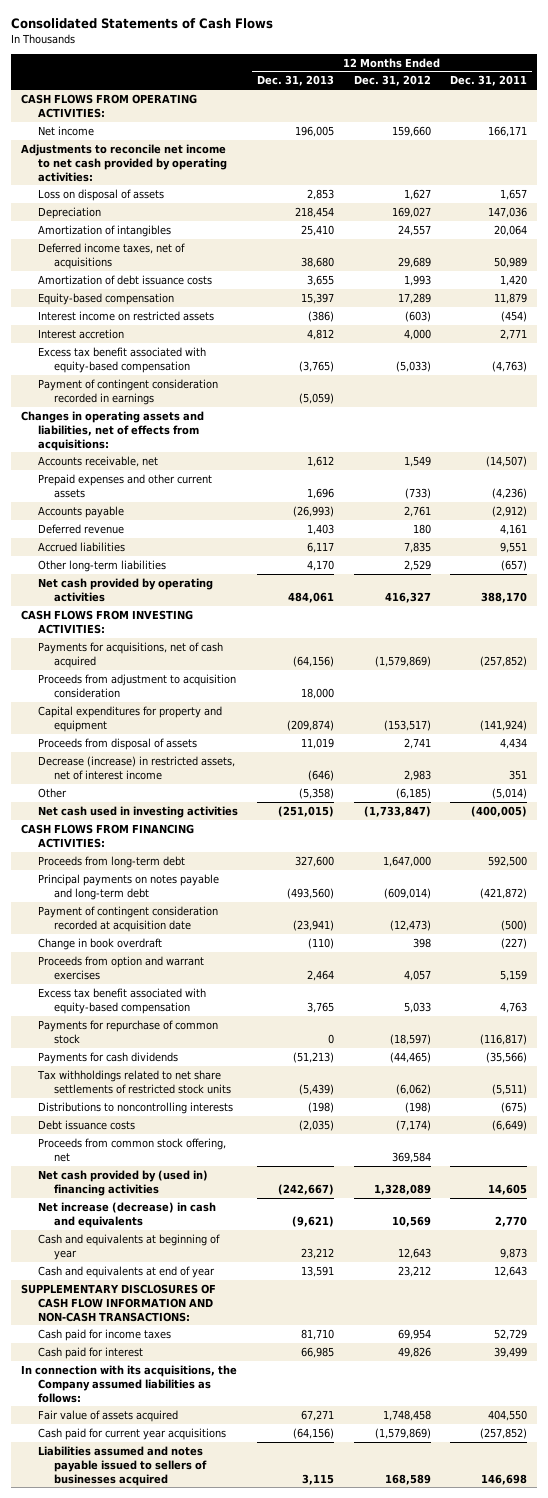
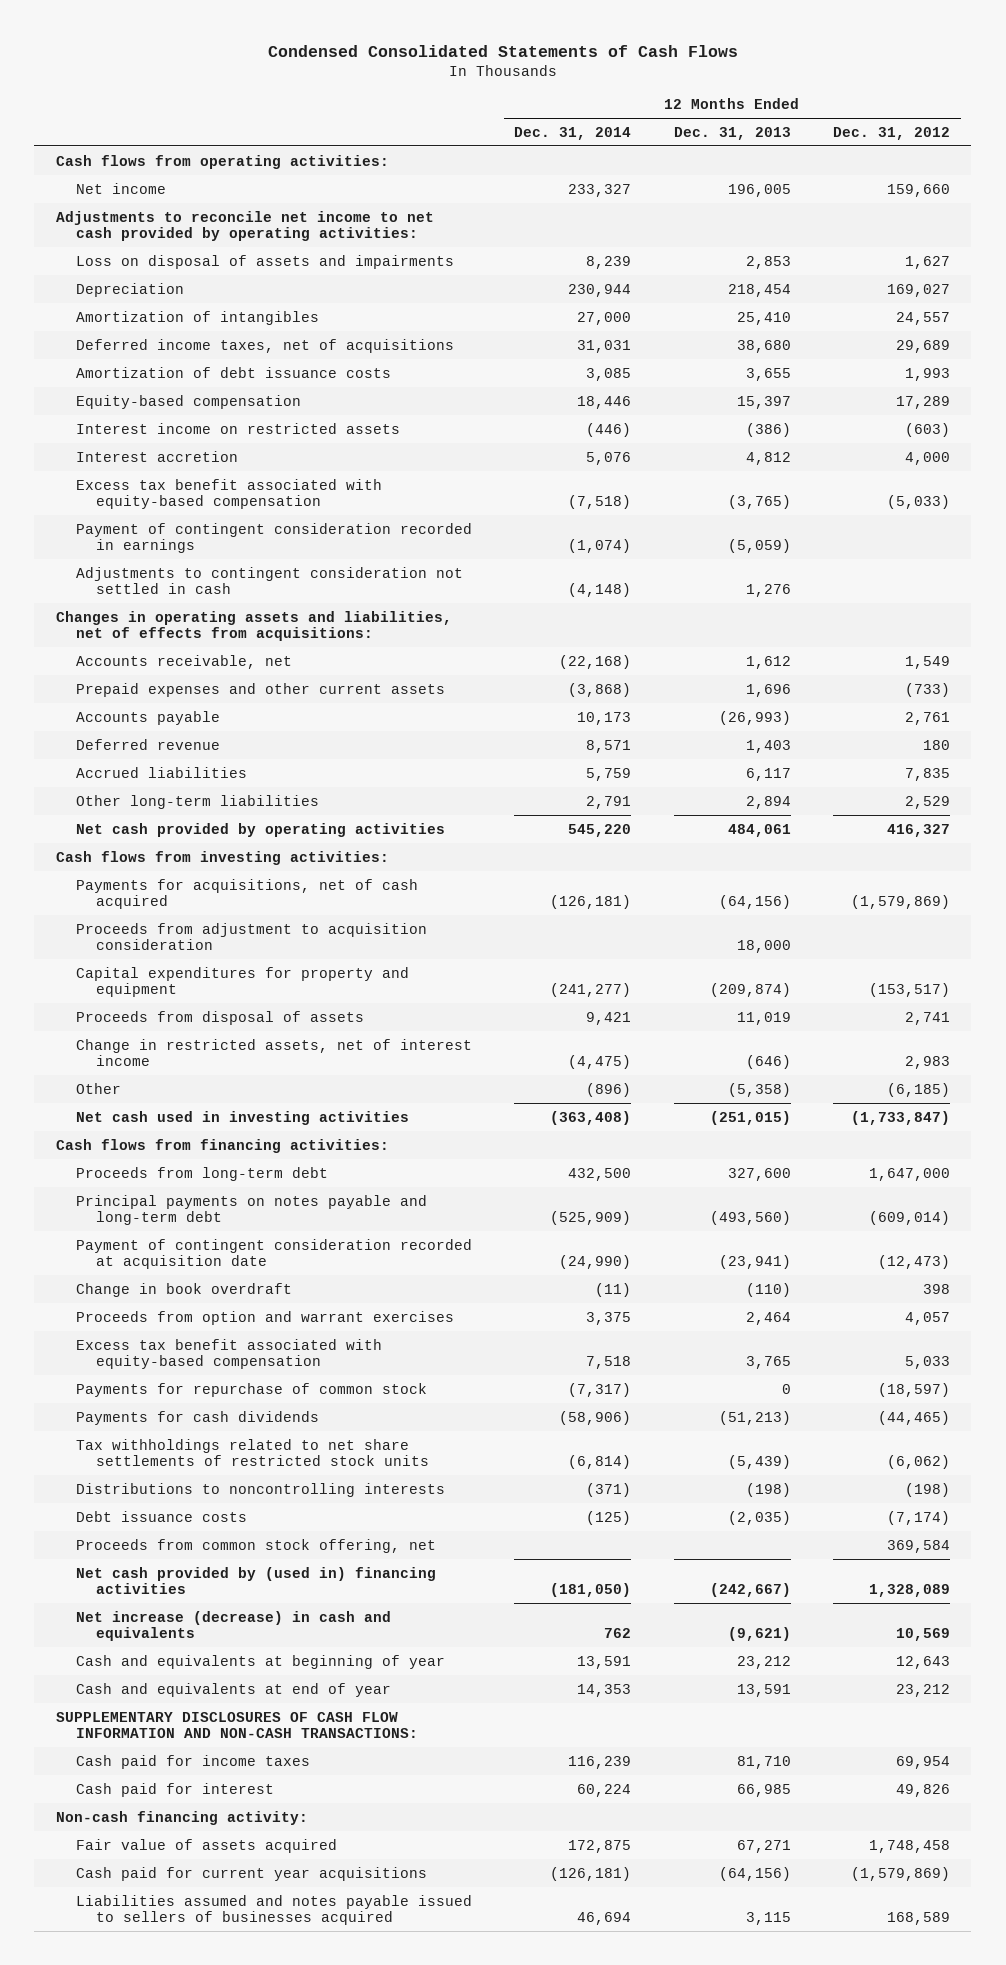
[11,18,274,30] Consolidated Statements of Cash Flows -> [267,44,738,57] Condensed Consolidated Statements of Cash Flows
[450,75,528,87] Dec. 31, 2011 -> none
none -> [514,126,632,140] Dec. 31, 2014
[20,93,197,118] CASH FLOWS FROM OPERATING ACTIVITIES: -> [55,154,389,169] Cash flows from operating activities:
[37,188,164,201] Loss on disposal of assets -> [75,254,454,269] Loss on disposal of assets and impairments
none -> [75,566,463,595] Adjustments to contingent consideration not settled in cash
[307,559,335,571] 4,170 -> [745,795,791,809] 2,894
[20,609,193,634] CASH FLOWS FROM INVESTING ACTIVITIES: -> [55,850,389,865] Cash flows from investing activities:
[37,755,235,780] Decrease (increase) in restricted assets, net of interest income -> [75,1038,472,1067] Change in restricted assets, net of interest income
[20,823,194,848] CASH FLOWS FROM FINANCING ACTIVITIES: -> [55,1138,389,1153] Cash flows from financing activities:
[20,1364,237,1403] In connection with its acquisitions, the Company assumed liabilities as follows: -> [55,1810,308,1825] Non-cash financing activity:

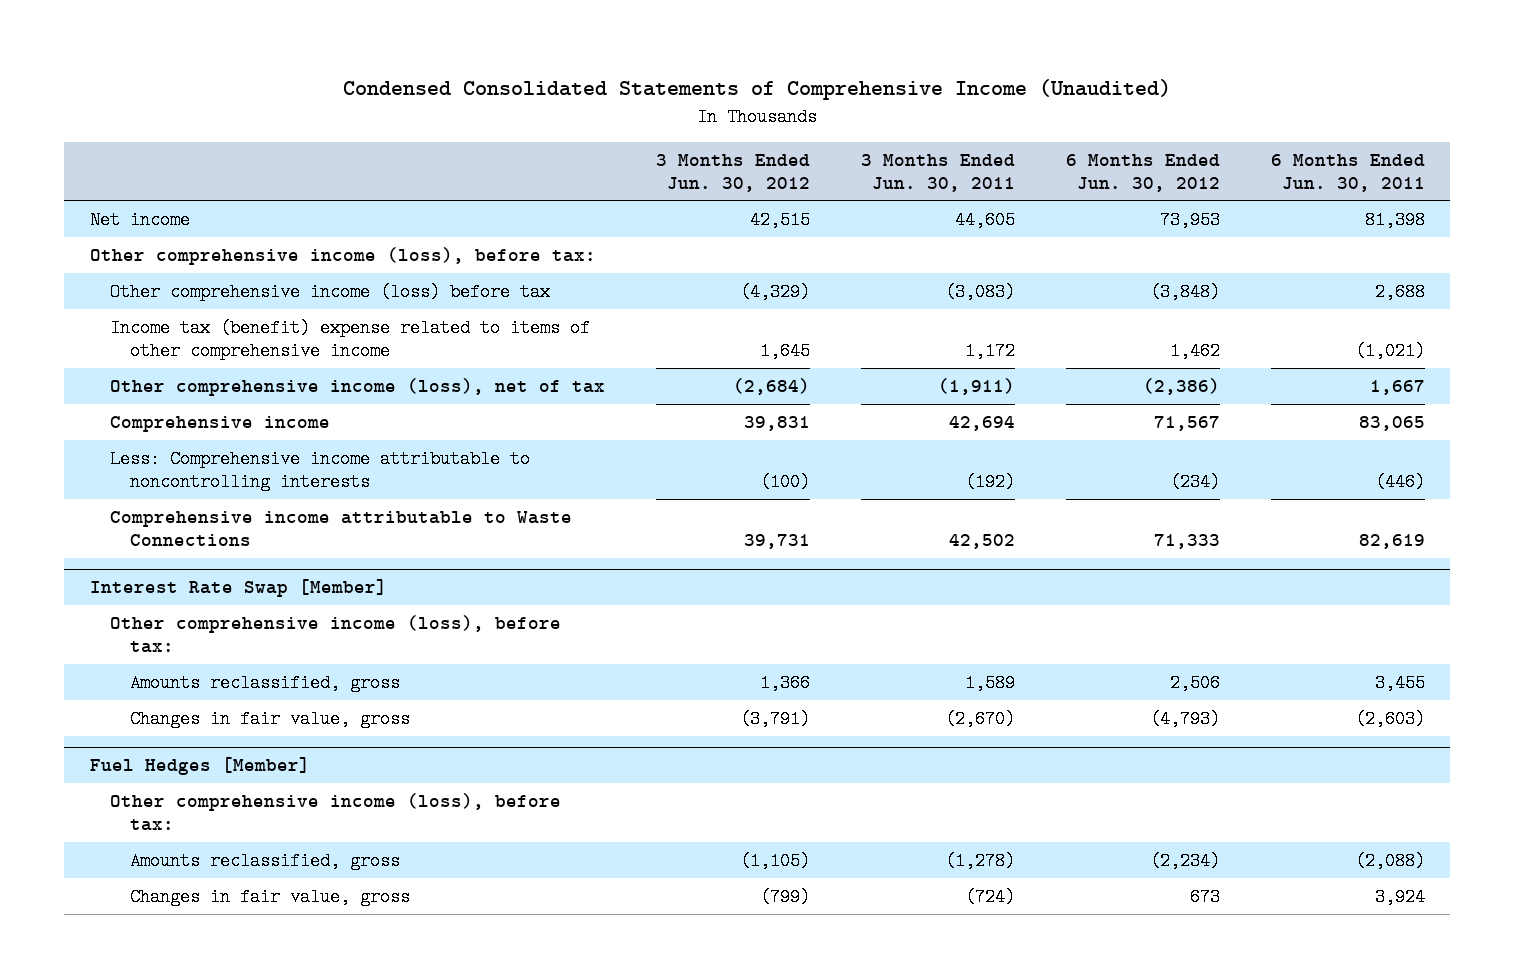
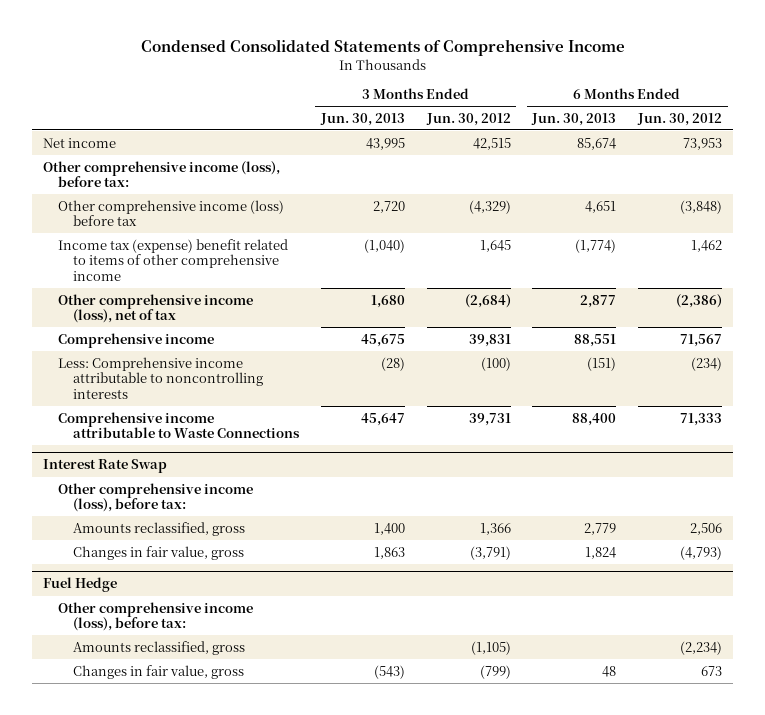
[343,79,1172,101] Condensed Consolidated Statements of Comprehensive Income (Unaudited) -> [140,39,625,57] Condensed Consolidated Statements of Comprehensive Income
[860,153,1015,192] 3 Months Ended Jun. 30, 2011 -> none
[1270,153,1425,192] 6 Months Ended Jun. 30, 2011 -> none
none -> [319,112,405,126] Jun. 30, 2013
none -> [531,112,617,126] Jun. 30, 2013
[109,318,590,360] Income tax (benefit) expense related to items of other comprehensive income -> [57,238,288,282] Income tax (expense) benefit related to items of other comprehensive income
[89,579,387,598] Interest Rate Swap [Member] -> [43,459,168,474] Interest Rate Swap
[89,757,310,776] Fuel Hedges [Member] -> none
none -> [43,577,118,593] Fuel Hedge

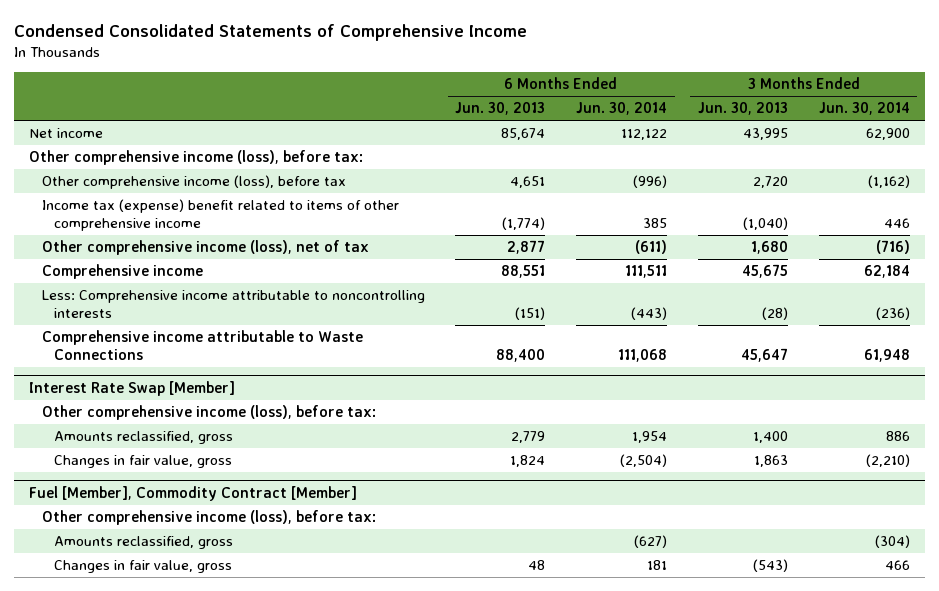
[425,112,511,126] Jun. 30, 2012 -> none
[637,112,723,126] Jun. 30, 2012 -> none
none -> [576,102,668,116] Jun. 30, 2014
none -> [818,102,910,116] Jun. 30, 2014
[57,199,284,227] Other comprehensive income (loss) before tax -> [41,175,346,190] Other comprehensive income (loss), before tax
[43,459,168,474] Interest Rate Swap -> [29,381,236,397] Interest Rate Swap [Member]
[43,577,118,593] Fuel Hedge -> none
none -> [29,486,358,502] Fuel [Member], Commodity Contract [Member]

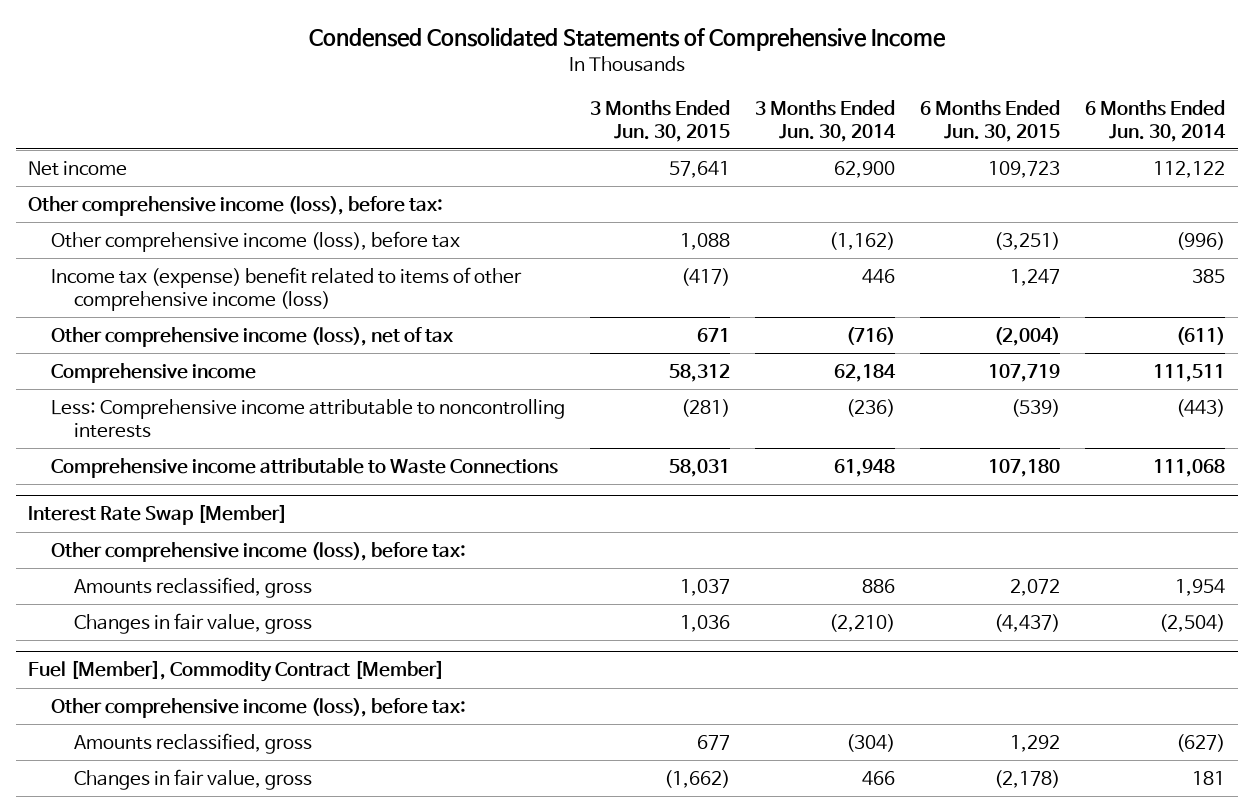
[455,102,546,116] Jun. 30, 2013 -> none
[697,102,788,116] Jun. 30, 2013 -> none
none -> [590,99,731,142] 3 Months Ended Jun. 30, 2015
none -> [920,99,1061,142] 6 Months Ended Jun. 30, 2015
[41,199,399,231] Income tax (expense) benefit related to items of other comprehensive income -> [51,266,523,311] Income tax (expense) benefit related to items of other comprehensive income (loss)

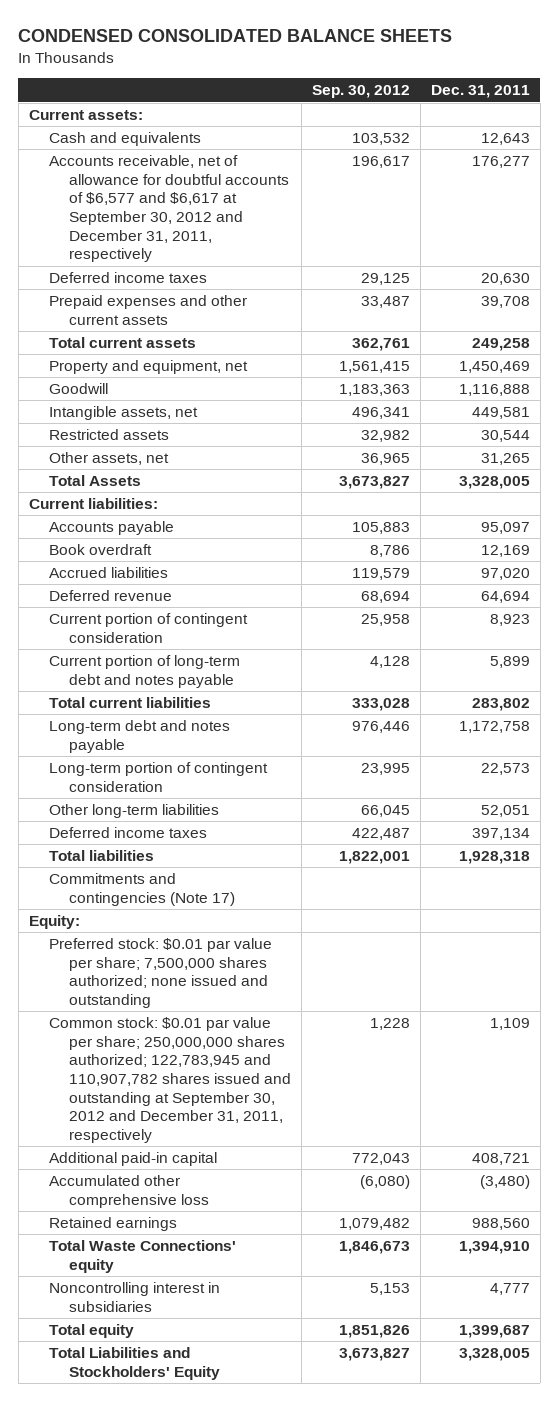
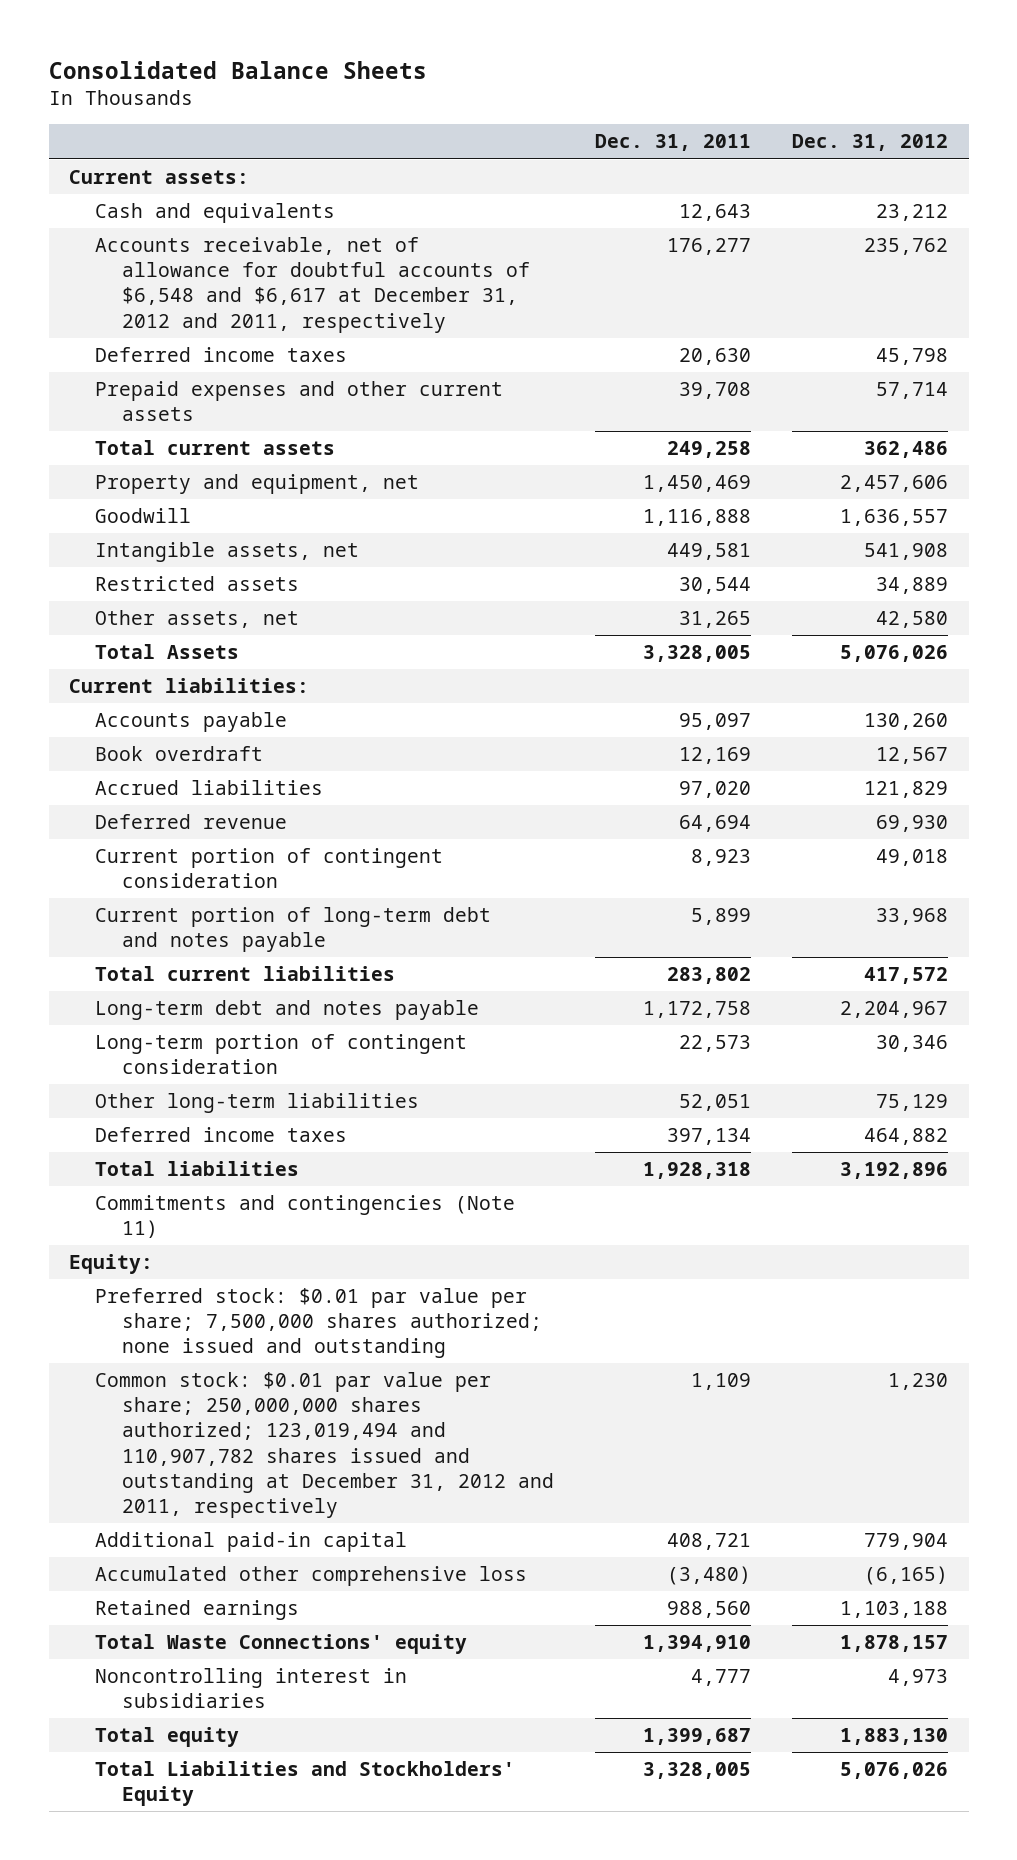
[18,29,453,43] CONDENSED CONSOLIDATED BALANCE SHEETS -> [48,60,427,79] Consolidated Balance Sheets
[311,85,410,99] Sep. 30, 2012 -> none
none -> [792,134,949,152] Dec. 31, 2012
[48,155,289,263] Accounts receivable, net of allowance for doubtful accounts of $6,577 and $6,617 at September 30, 2012 and December 31, 2011, respectively -> [95,237,530,333] Accounts receivable, net of allowance for doubtful accounts of $6,548 and $6,617 at December 31, 2012 and 2011, respectively
[48,873,235,906] Commitments and contingencies (Note 17) -> [95,1195,516,1239] Commitments and contingencies (Note 11)
[48,1017,291,1143] Common stock: $0.01 par value per share; 250,000,000 shares authorized; 122,783,945 and 110,907,782 shares issued and outstanding at September 30, 2012 and December 31, 2011, respectively -> [95,1372,554,1518] Common stock: $0.01 par value per share; 250,000,000 shares authorized; 123,019,494 and 110,907,782 shares issued and outstanding at December 31, 2012 and 2011, respectively

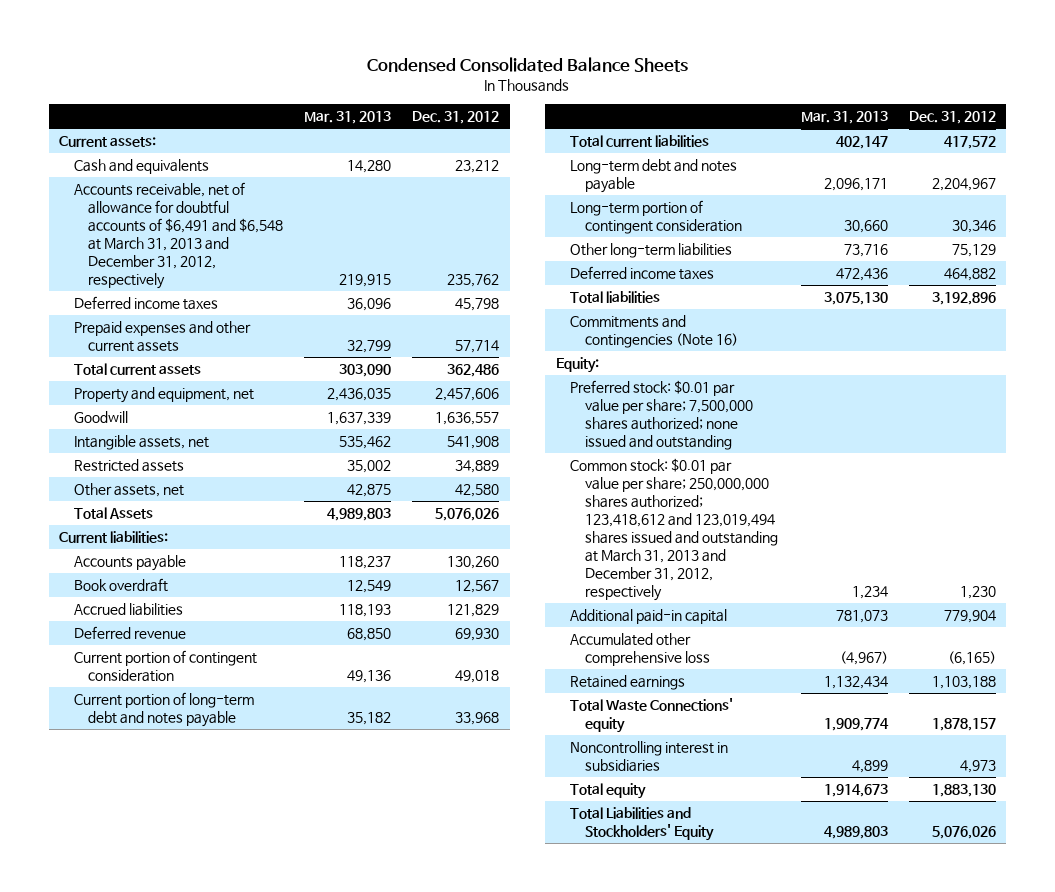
[48,60,427,79] Consolidated Balance Sheets -> [367,56,689,72] Condensed Consolidated Balance Sheets
[594,134,751,152] Dec. 31, 2011 -> none
none -> [304,111,392,125] Mar. 31, 2013
[95,237,530,333] Accounts receivable, net of allowance for doubtful accounts of $6,548 and $6,617 at December 31, 2012 and 2011, respectively -> [73,182,284,290] Accounts receivable, net of allowance for doubtful accounts of $6,491 and $6,548 at March 31, 2013 and December 31, 2012, respectively
[95,1195,516,1239] Commitments and contingencies (Note 11) -> [570,315,738,349] Commitments and contingencies (Note 16)
[95,1372,554,1518] Common stock: $0.01 par value per share; 250,000,000 shares authorized; 123,019,494 and 110,907,782 shares issued and outstanding at December 31, 2012 and 2011, respectively -> [570,458,778,601] Common stock: $0.01 par value per share; 250,000,000 shares authorized; 123,418,612 and 123,019,494 shares issued and outstanding at March 31, 2013 and December 31, 2012, respectively

